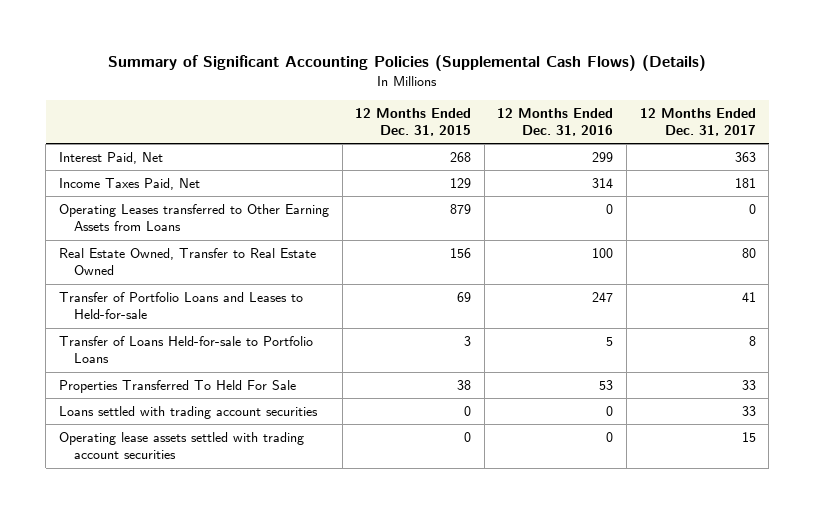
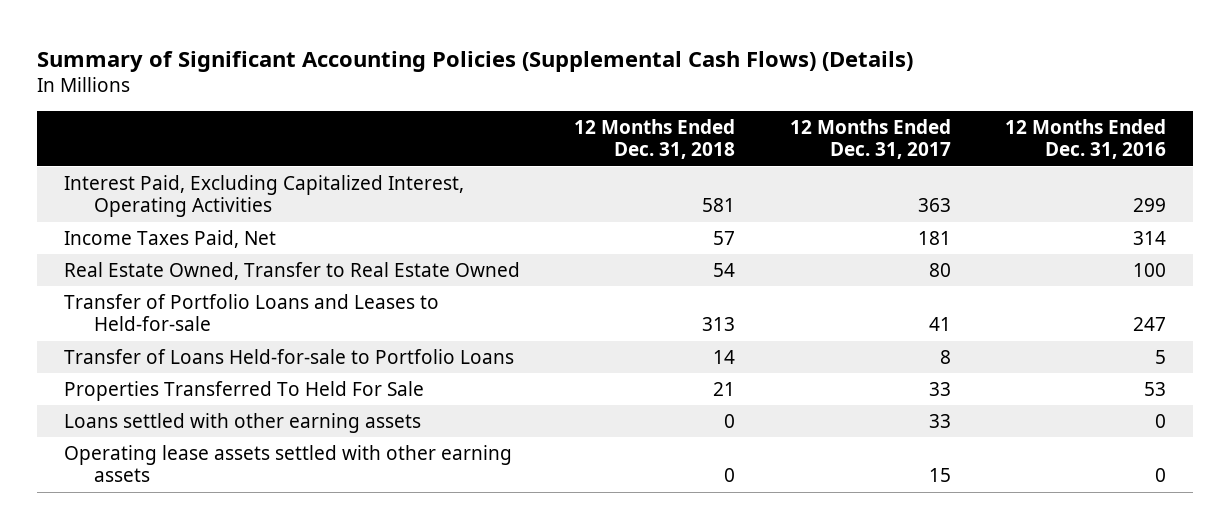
[355,107,472,136] 12 Months Ended Dec. 31, 2015 -> none
none -> [574,119,736,160] 12 Months Ended Dec. 31, 2018
[59,152,164,165] Interest Paid, Net -> [64,174,465,218] Interest Paid, Excluding Capitalized Interest, Operating Activities
[59,204,330,232] Operating Leases transferred to Other Earning Assets from Loans -> none
[59,406,319,420] Loans settled with trading account securities -> none
none -> [64,412,422,433] Loans settled with other earning assets
[59,432,305,460] Operating lease assets settled with trading account securities -> [64,444,513,483] Operating lease assets settled with other earning assets

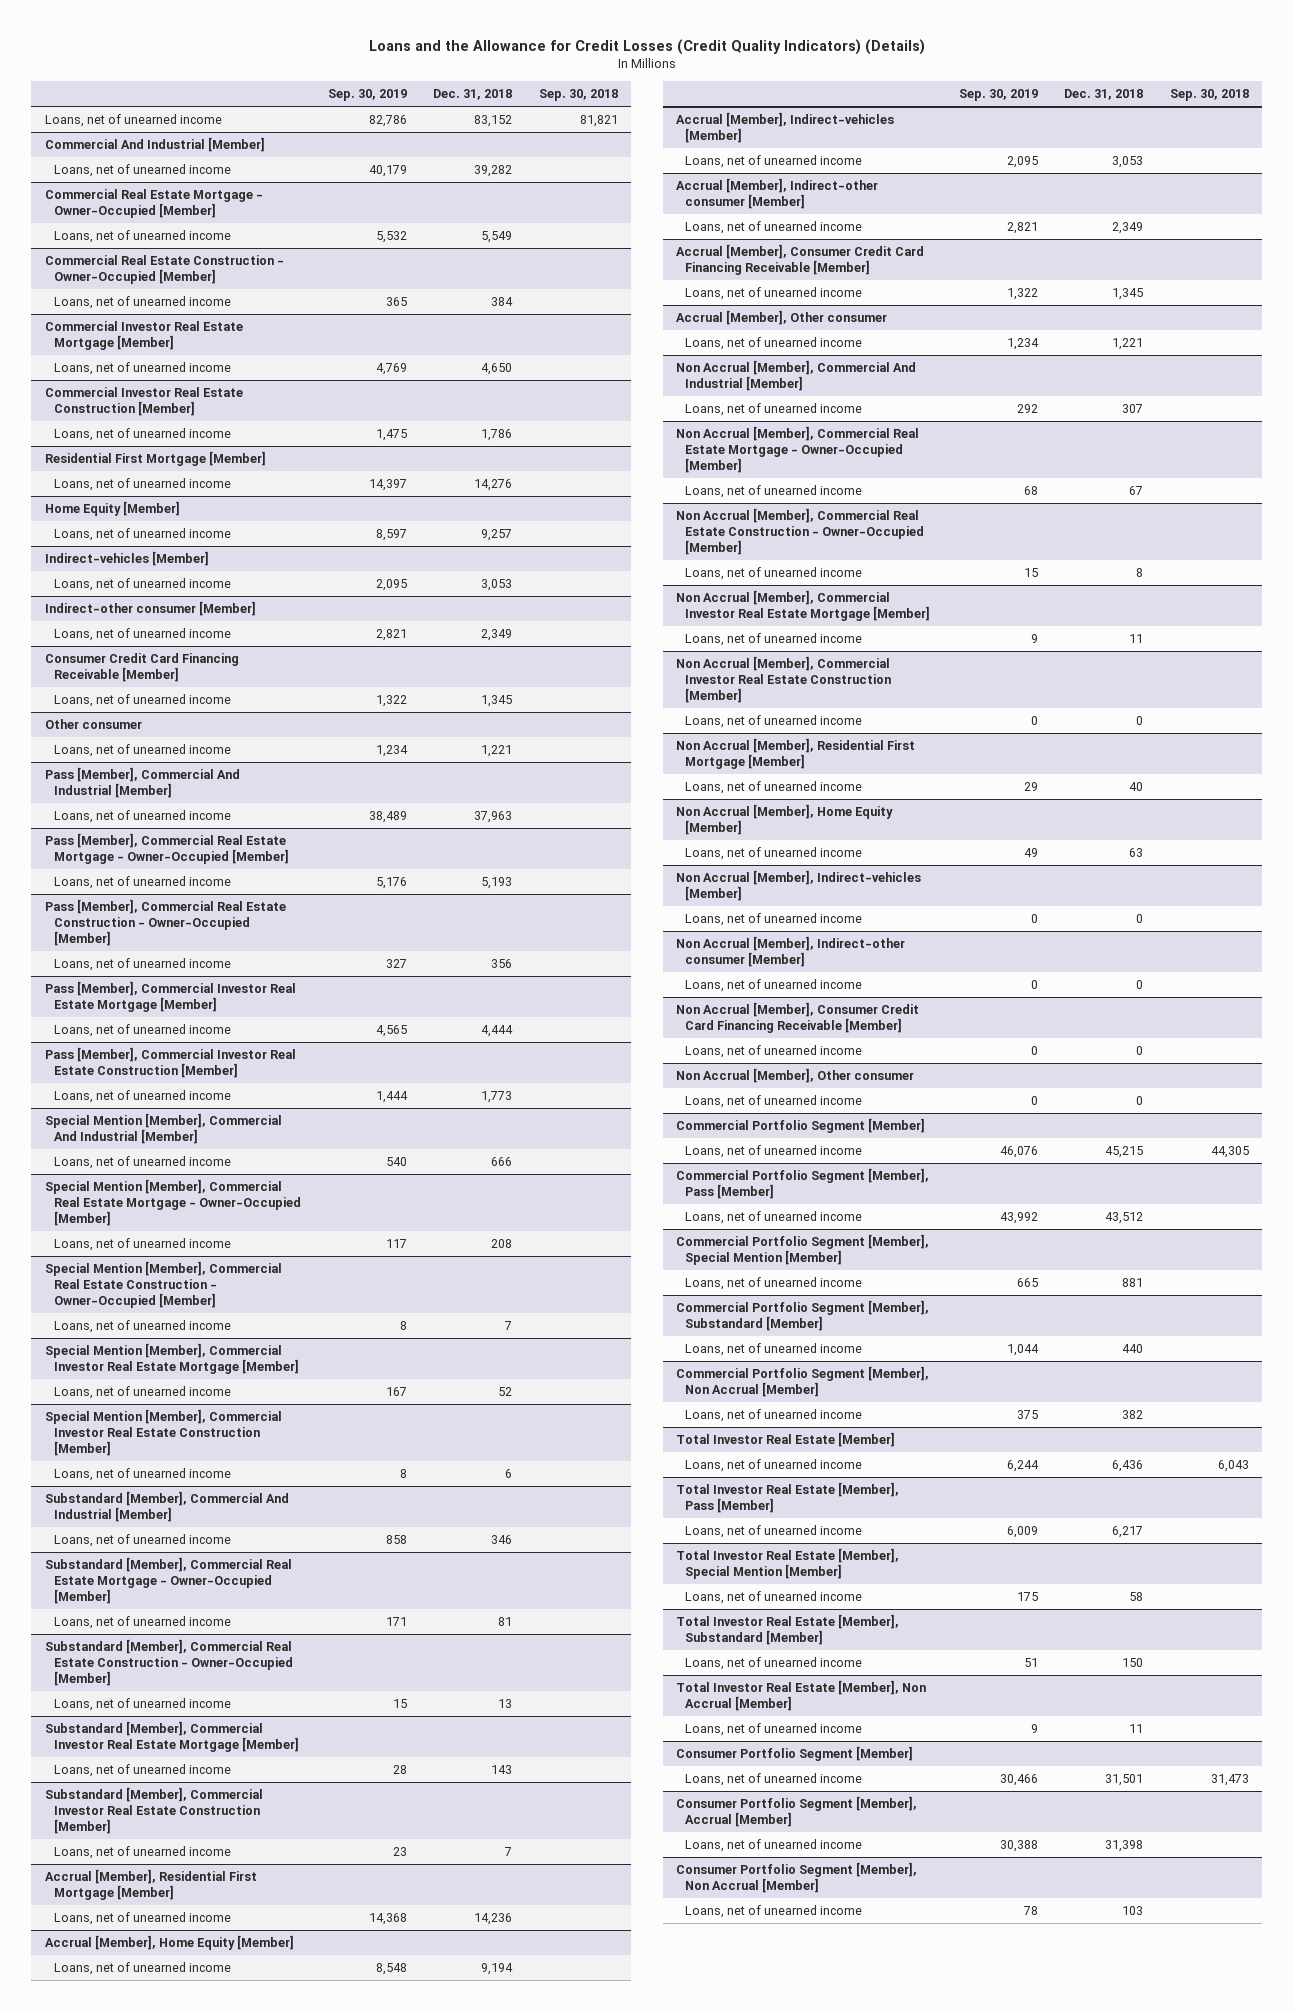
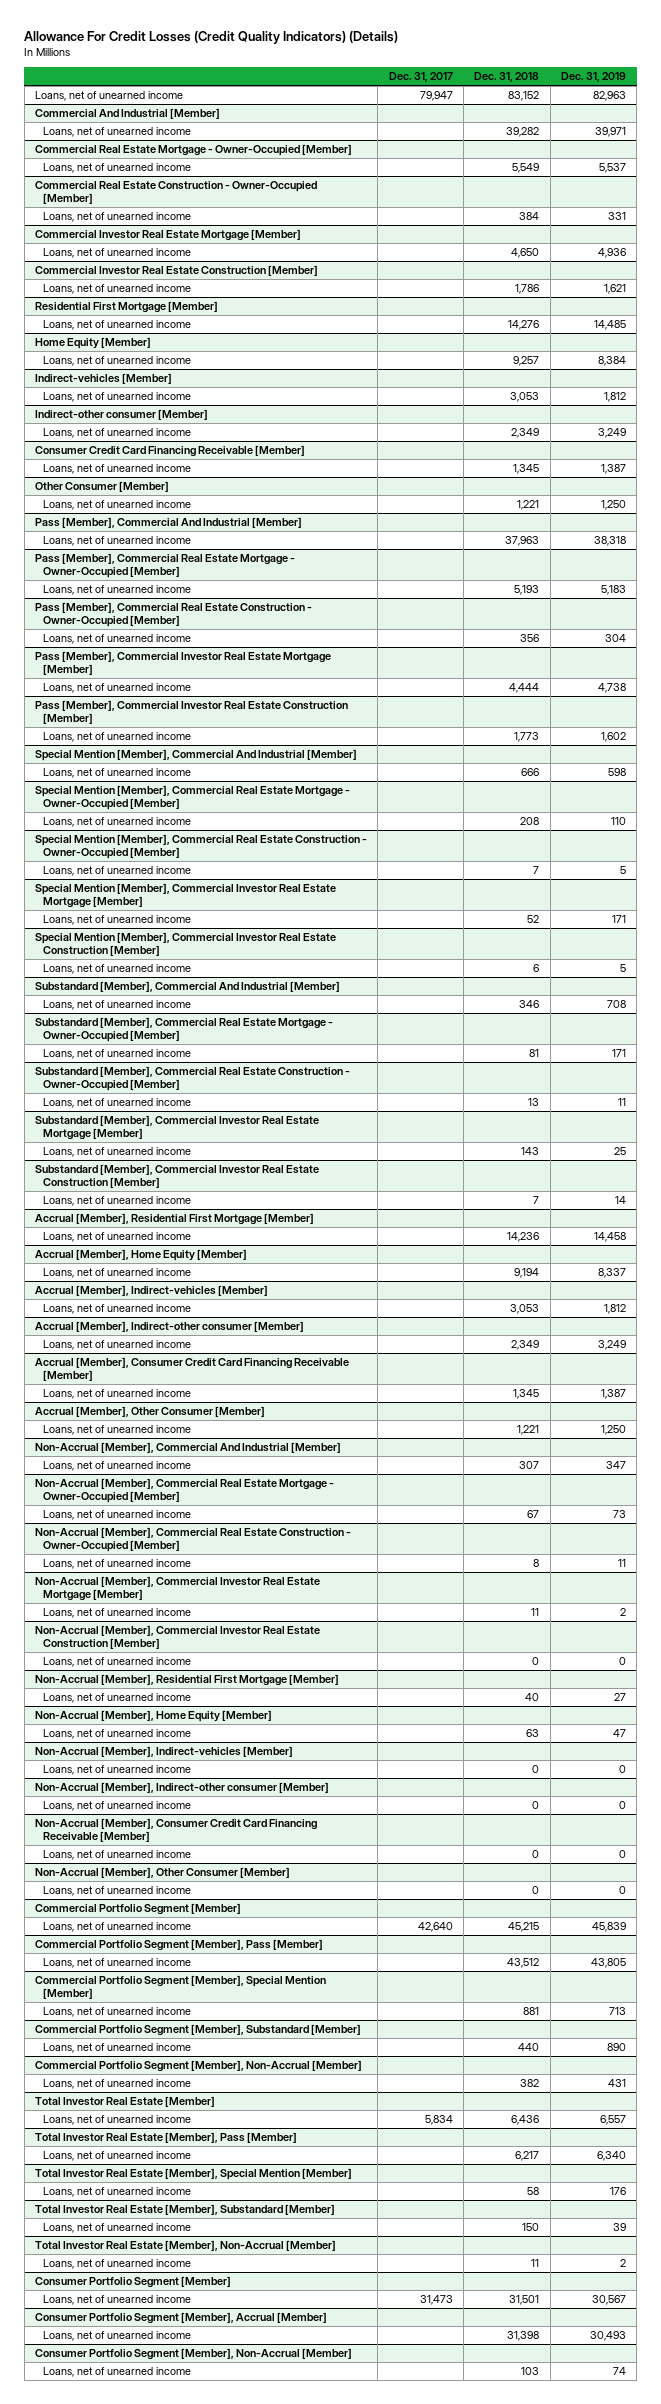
[368,39,925,56] Loans and the Allowance for Credit Losses (Credit Quality Indicators) (Details) -> [24,31,399,45] Allowance For Credit Losses (Credit Quality Indicators) (Details)
[327,89,407,102] Sep. 30, 2019 -> none
[538,89,618,102] Sep. 30, 2018 -> none
none -> [388,72,453,83] Dec. 31, 2017
none -> [560,72,626,83] Dec. 31, 2019
[44,719,142,730] Other consumer -> [34,481,169,493] Other Consumer [Member]
[675,310,887,326] Accrual [Member], Other consumer -> [34,1406,265,1418] Accrual [Member], Other Consumer [Member]
[675,360,916,392] Non Accrual [Member], Commercial And Industrial [Member] -> [34,1442,341,1454] Non-Accrual [Member], Commercial And Industrial [Member]
[675,426,919,474] Non Accrual [Member], Commercial Real Estate Mortgage - Owner-Occupied [Member] -> [34,1478,334,1504] Non-Accrual [Member], Commercial Real Estate Mortgage - Owner-Occupied [Member]
[675,508,925,556] Non Accrual [Member], Commercial Real Estate Construction - Owner-Occupied [Member] -> [34,1527,351,1553] Non-Accrual [Member], Commercial Real Estate Construction - Owner-Occupied [Member]
[675,590,931,622] Non Accrual [Member], Commercial Investor Real Estate Mortgage [Member] -> [34,1576,320,1602] Non-Accrual [Member], Commercial Investor Real Estate Mortgage [Member]
[675,656,892,704] Non Accrual [Member], Commercial Investor Real Estate Construction [Member] -> [34,1625,320,1650] Non-Accrual [Member], Commercial Investor Real Estate Construction [Member]
[675,738,915,770] Non Accrual [Member], Residential First Mortgage [Member] -> [34,1674,339,1687] Non-Accrual [Member], Residential First Mortgage [Member]
[675,804,893,836] Non Accrual [Member], Home Equity [Member] -> [34,1710,272,1723] Non-Accrual [Member], Home Equity [Member]
[675,870,921,902] Non Accrual [Member], Indirect-vehicles [Member] -> [34,1746,293,1758] Non-Accrual [Member], Indirect-vehicles [Member]
[675,936,905,968] Non Accrual [Member], Indirect-other consumer [Member] -> [34,1782,329,1794] Non-Accrual [Member], Indirect-other consumer [Member]
[675,1002,919,1034] Non Accrual [Member], Consumer Credit Card Financing Receivable [Member] -> [34,1818,317,1843] Non-Accrual [Member], Consumer Credit Card Financing Receivable [Member]
[675,1068,914,1084] Non Accrual [Member], Other consumer -> [34,1867,290,1879] Non-Accrual [Member], Other Consumer [Member]
[675,1366,929,1398] Commercial Portfolio Segment [Member], Non Accrual [Member] -> [34,2060,362,2073] Commercial Portfolio Segment [Member], Non-Accrual [Member]
[675,1680,926,1712] Total Investor Real Estate [Member], Non Accrual [Member] -> [34,2240,336,2252] Total Investor Real Estate [Member], Non-Accrual [Member]
[675,1862,917,1894] Consumer Portfolio Segment [Member], Non Accrual [Member] -> [34,2348,352,2361] Consumer Portfolio Segment [Member], Non-Accrual [Member]

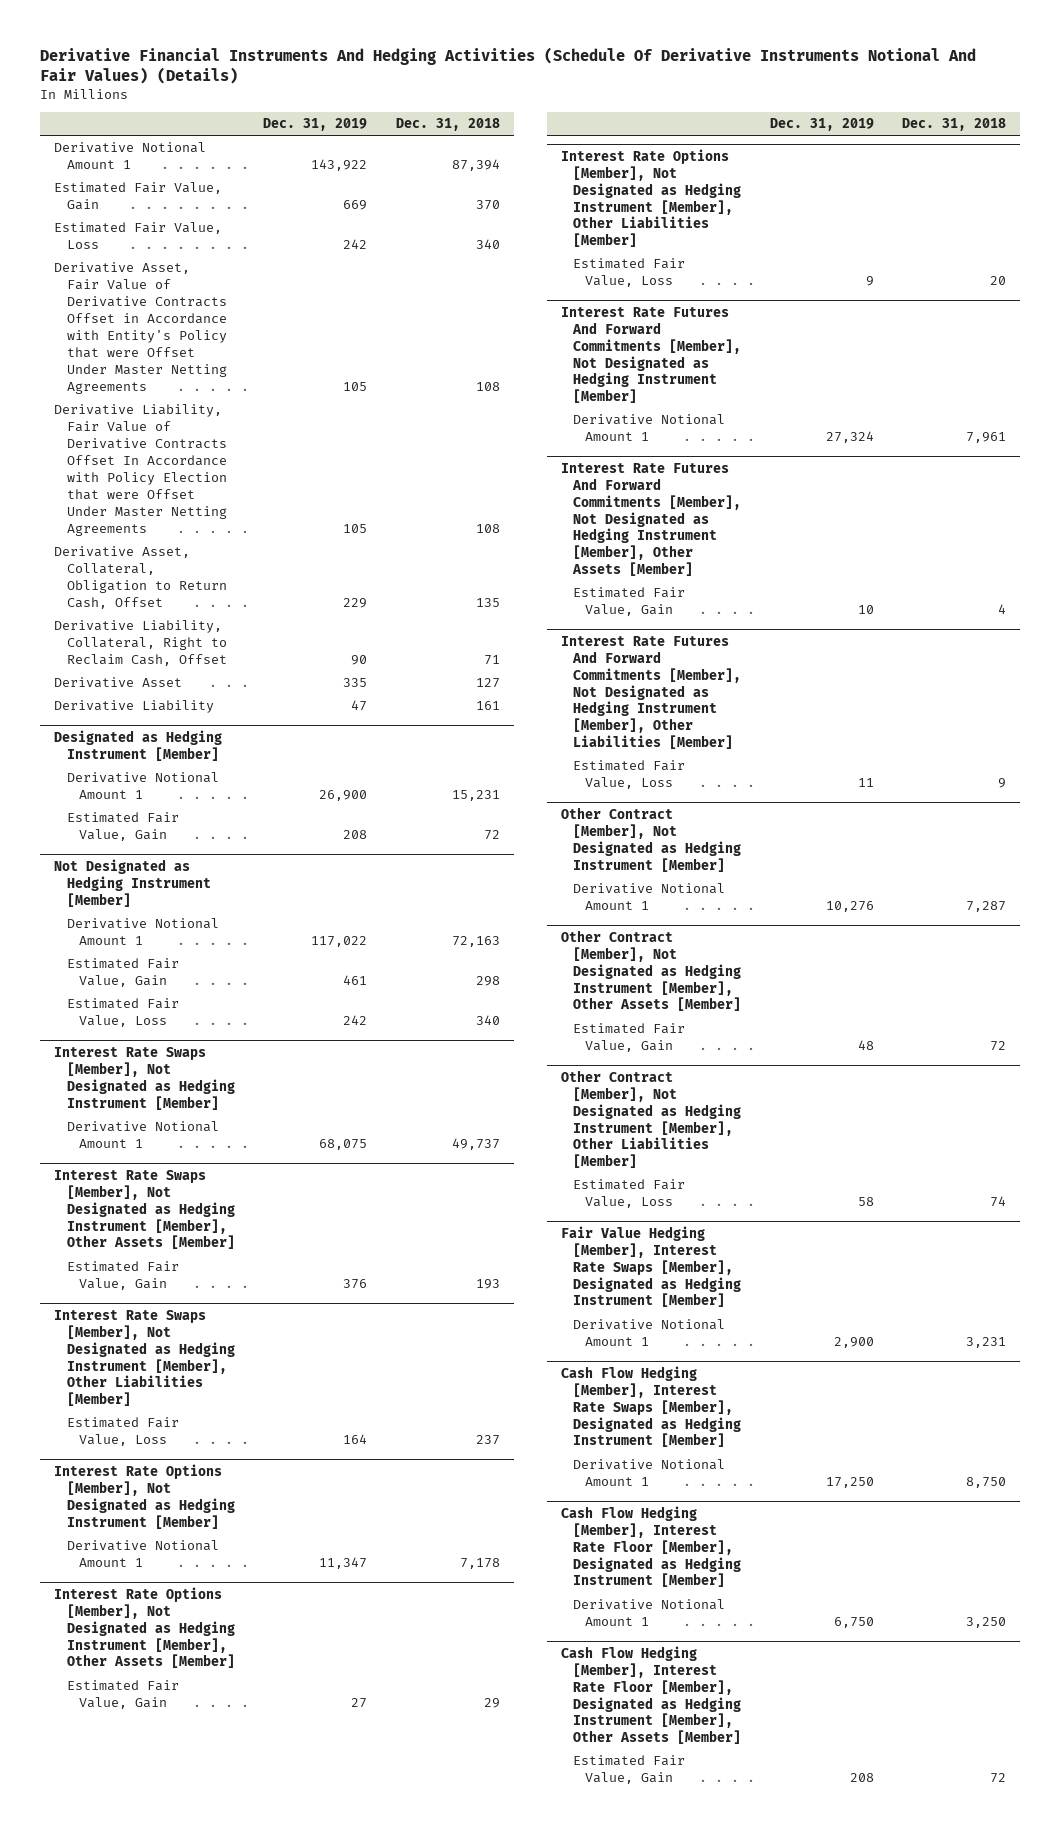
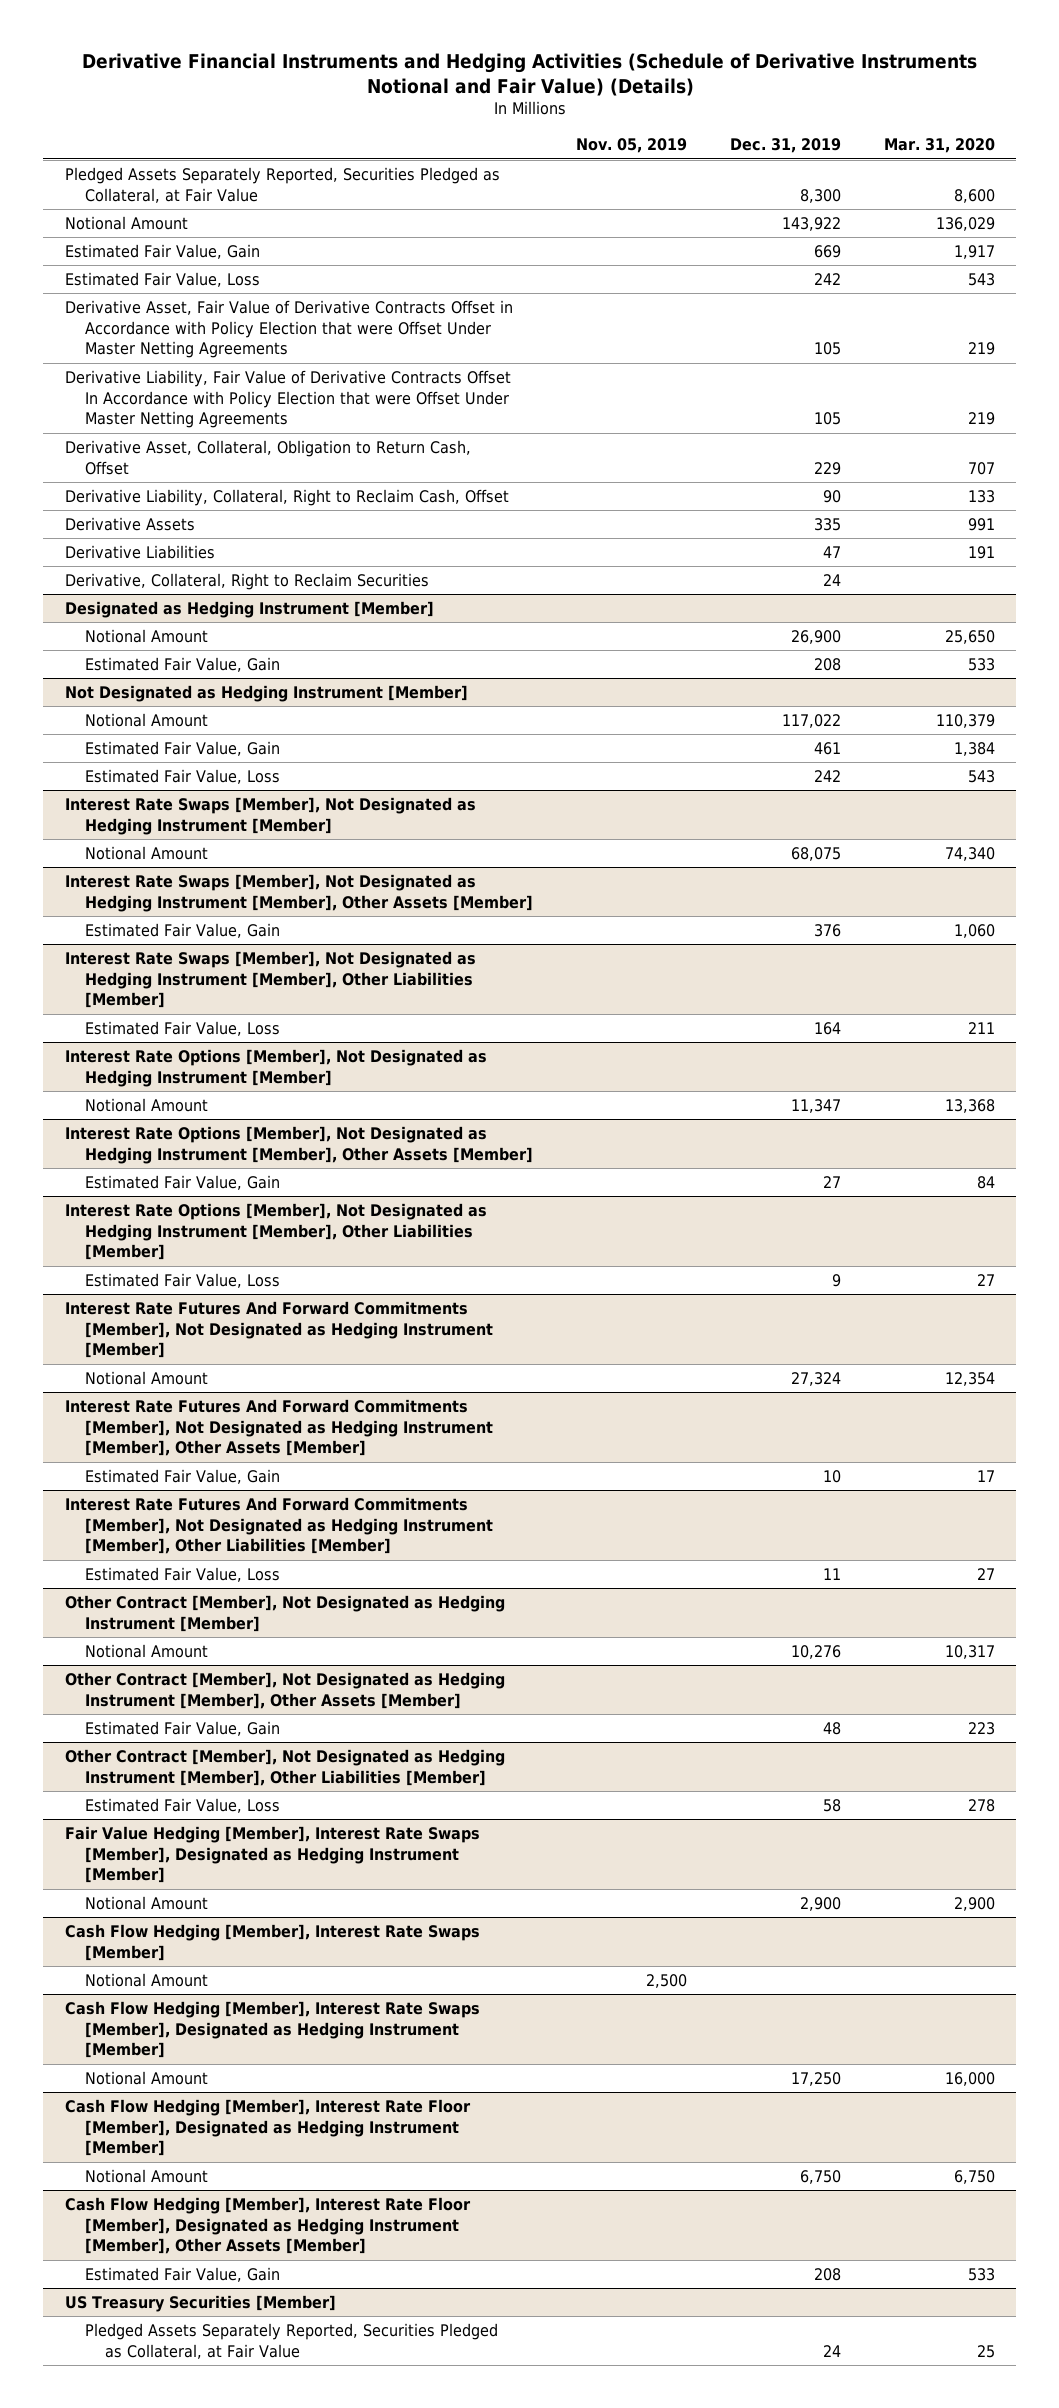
[40,46,977,84] Derivative Financial Instruments And Hedging Activities (Schedule Of Derivative Instruments Notional And Fair Values) (Details) -> [81,52,977,96] Derivative Financial Instruments and Hedging Activities (Schedule of Derivative Instruments Notional and Fair Value) (Details)
[395,118,500,132] Dec. 31, 2018 -> none
none -> [575,138,687,154] Nov. 05, 2019
none -> [883,138,995,154] Mar. 31, 2020
none -> [64,167,500,203] Pledged Assets Separately Reported, Securities Pledged as Collateral, at Fair Value
[54,142,207,170] Derivative Notional Amount 1 -> [64,216,188,231] Notional Amount
[54,262,227,394] Derivative Asset, Fair Value of Derivative Contracts Offset in Accordance with Entity's Policy that were Offset Under Master Netting Agreements -> [64,300,513,359] Derivative Asset, Fair Value of Derivative Contracts Offset in Accordance with Policy Election that were Offset Under Master Netting Agreements
[54,677,183,689] Derivative Asset -> [64,517,195,532] Derivative Assets
[54,700,215,714] Derivative Liability -> [64,545,215,560] Derivative Liabilities
none -> [64,573,429,591] Derivative, Collateral, Right to Reclaim Securities
[66,772,219,800] Derivative Notional Amount 1 -> [84,629,208,644] Notional Amount
[66,918,219,946] Derivative Notional Amount 1 -> [84,713,208,728] Notional Amount
[66,1121,219,1149] Derivative Notional Amount 1 -> [84,846,208,861] Notional Amount
[66,1540,219,1568] Derivative Notional Amount 1 -> [84,1098,208,1113] Notional Amount
[573,414,726,442] Derivative Notional Amount 1 -> [84,1371,208,1386] Notional Amount
[573,883,726,911] Derivative Notional Amount 1 -> [84,1644,208,1659] Notional Amount
[573,1319,726,1347] Derivative Notional Amount 1 -> [84,1896,208,1911] Notional Amount
none -> [64,1924,480,1961] Cash Flow Hedging [Member], Interest Rate Swaps [Member]
none -> [84,1973,208,1988] Notional Amount
[573,1459,726,1487] Derivative Notional Amount 1 -> [84,2071,208,2086] Notional Amount
[573,1599,726,1627] Derivative Notional Amount 1 -> [84,2169,208,2184] Notional Amount
none -> [64,2295,336,2313] US Treasury Securities [Member]
none -> [84,2323,498,2359] Pledged Assets Separately Reported, Securities Pledged as Collateral, at Fair Value

